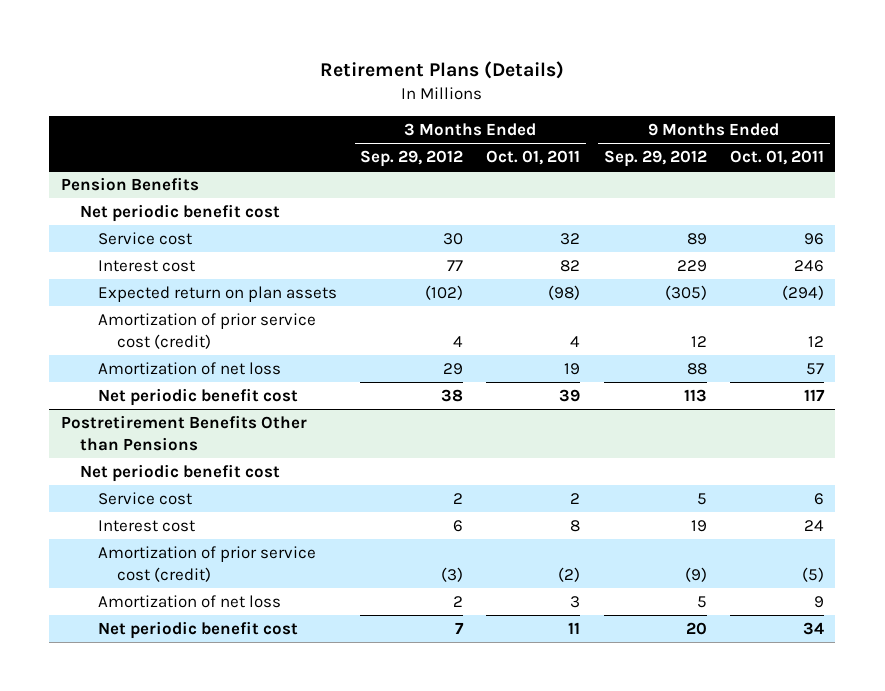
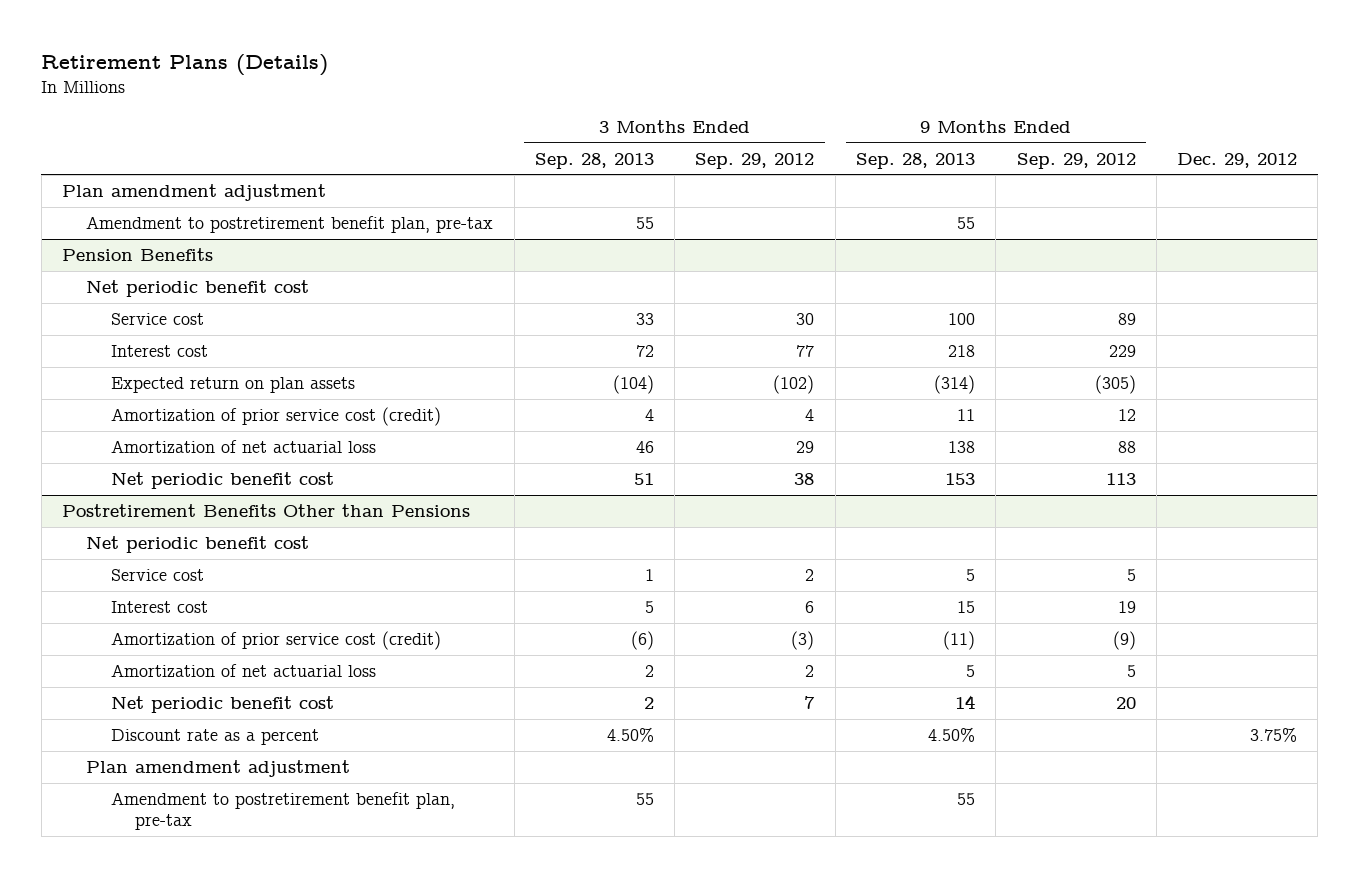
[486,150,581,166] Oct. 01, 2011 -> none
[729,150,824,166] Oct. 01, 2011 -> none
none -> [534,152,654,169] Sep. 28, 2013
none -> [855,152,975,169] Sep. 28, 2013
none -> [1177,152,1298,168] Dec. 29, 2012
none -> [61,184,326,202] Plan amendment adjustment
none -> [86,216,494,234] Amendment to postretirement benefit plan, pre-tax
[98,361,282,375] Amortization of net loss -> [110,440,376,454] Amortization of net actuarial loss
[98,594,282,608] Amortization of net loss -> [110,664,376,678] Amortization of net actuarial loss
none -> [110,729,319,746] Discount rate as a percent
none -> [86,760,351,778] Plan amendment adjustment
none -> [110,792,455,830] Amendment to postretirement benefit plan, pre-tax

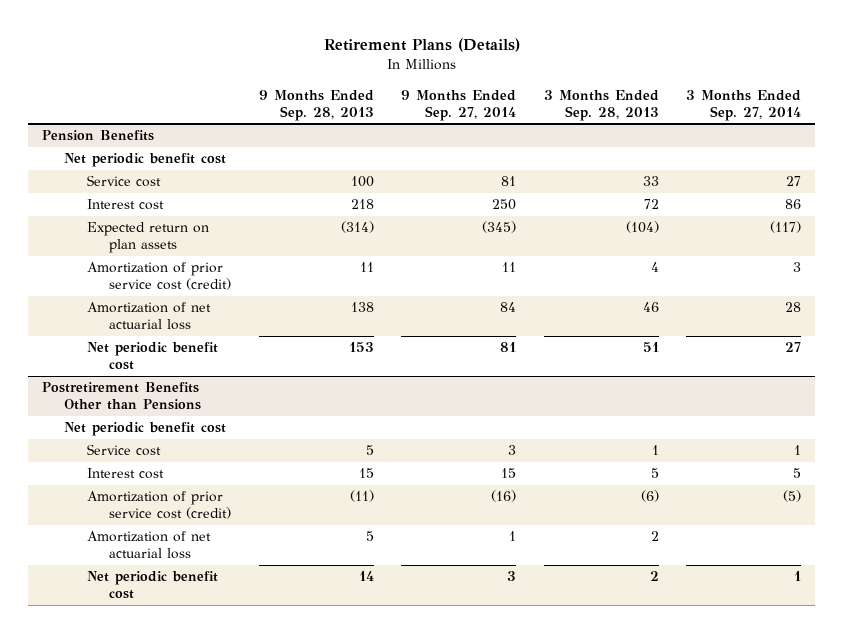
[695,152,815,169] Sep. 29, 2012 -> none
[1016,152,1136,169] Sep. 29, 2012 -> none
[1177,152,1298,168] Dec. 29, 2012 -> none
none -> [401,89,517,121] 9 Months Ended Sep. 27, 2014
none -> [686,89,802,121] 3 Months Ended Sep. 27, 2014
[61,184,326,202] Plan amendment adjustment -> none
[86,216,494,234] Amendment to postretirement benefit plan, pre-tax -> none
[110,729,319,746] Discount rate as a percent -> none
[86,760,351,778] Plan amendment adjustment -> none
[110,792,455,830] Amendment to postretirement benefit plan, pre-tax -> none

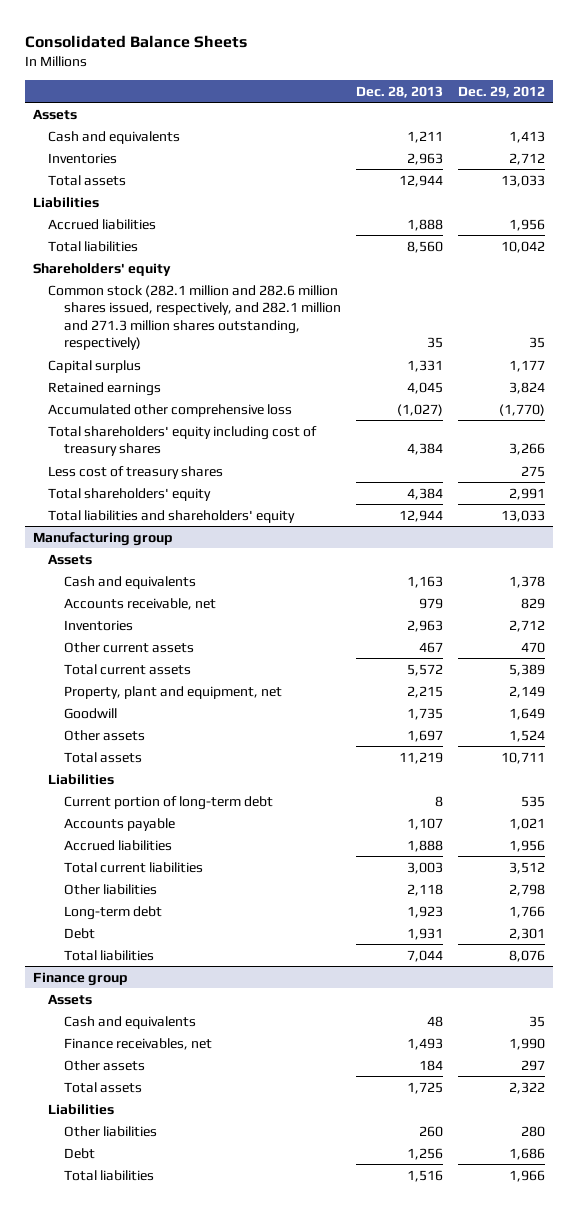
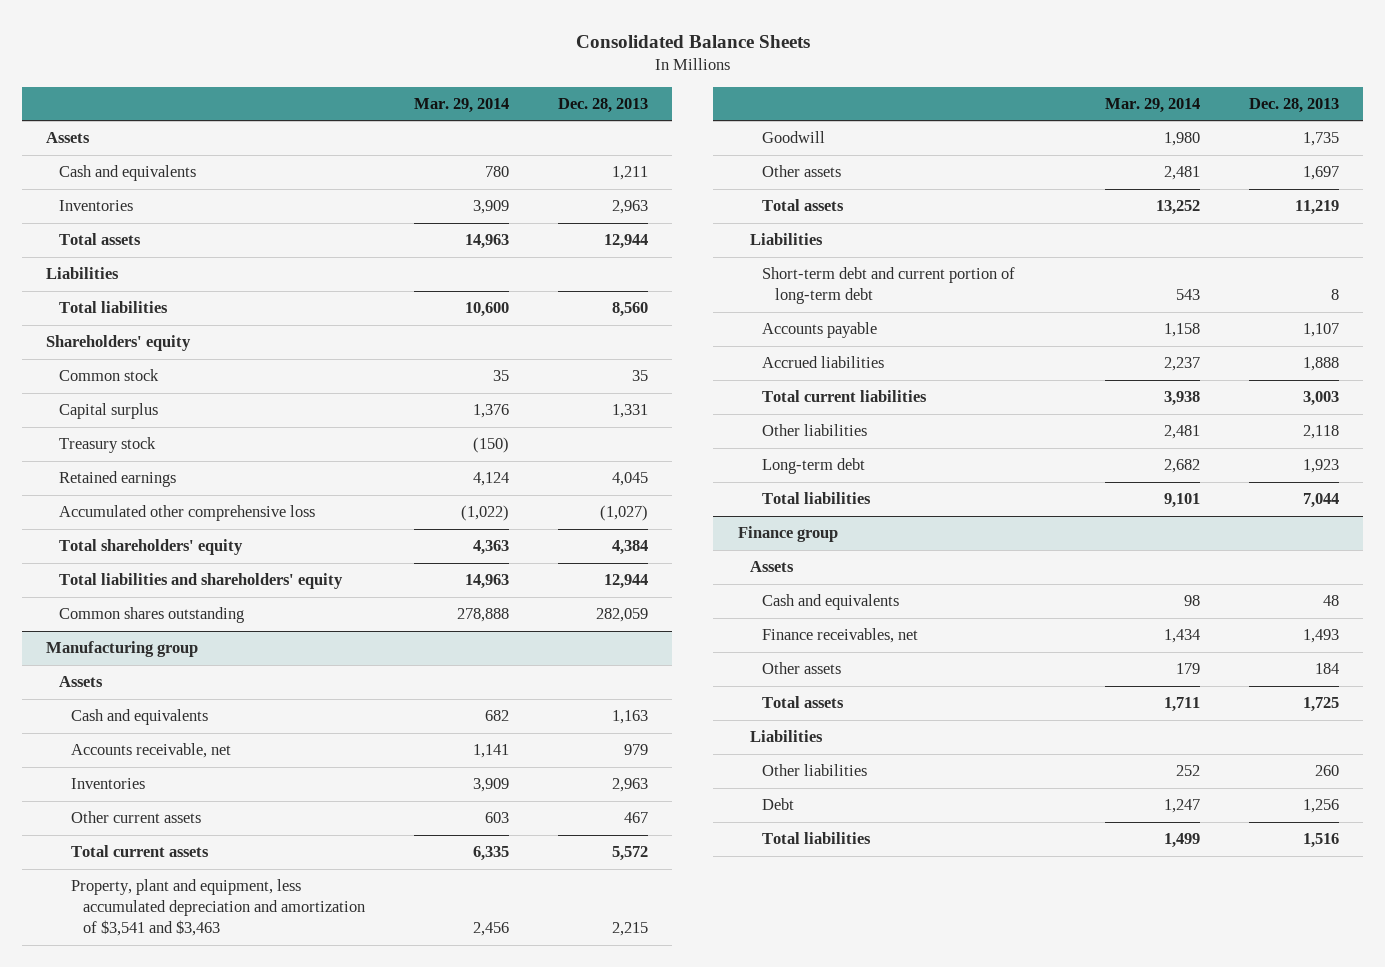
[458,85,546,98] Dec. 29, 2012 -> none
none -> [413,97,509,113] Mar. 29, 2014
[48,218,157,230] Accrued liabilities -> none
[48,284,341,351] Common stock (282.1 million and 282.6 million shares issued, respectively, and 282.1 million and 271.3 million shares outstanding, respectively) -> [58,369,159,382] Common stock
none -> [58,437,156,454] Treasury stock
[48,425,318,457] Total shareholders' equity including cost of treasury shares -> none
[48,465,224,479] Less cost of treasury shares -> none
none -> [58,607,244,624] Common shares outstanding
[63,685,282,699] Property, plant and equipment, net -> [70,879,366,937] Property, plant and equipment, less accumulated depreciation and amortization of $3,541 and $3,463
[63,795,273,810] Current portion of long-term debt -> [762,267,1016,305] Short-term debt and current portion of long-term debt
[63,927,95,939] Debt -> none

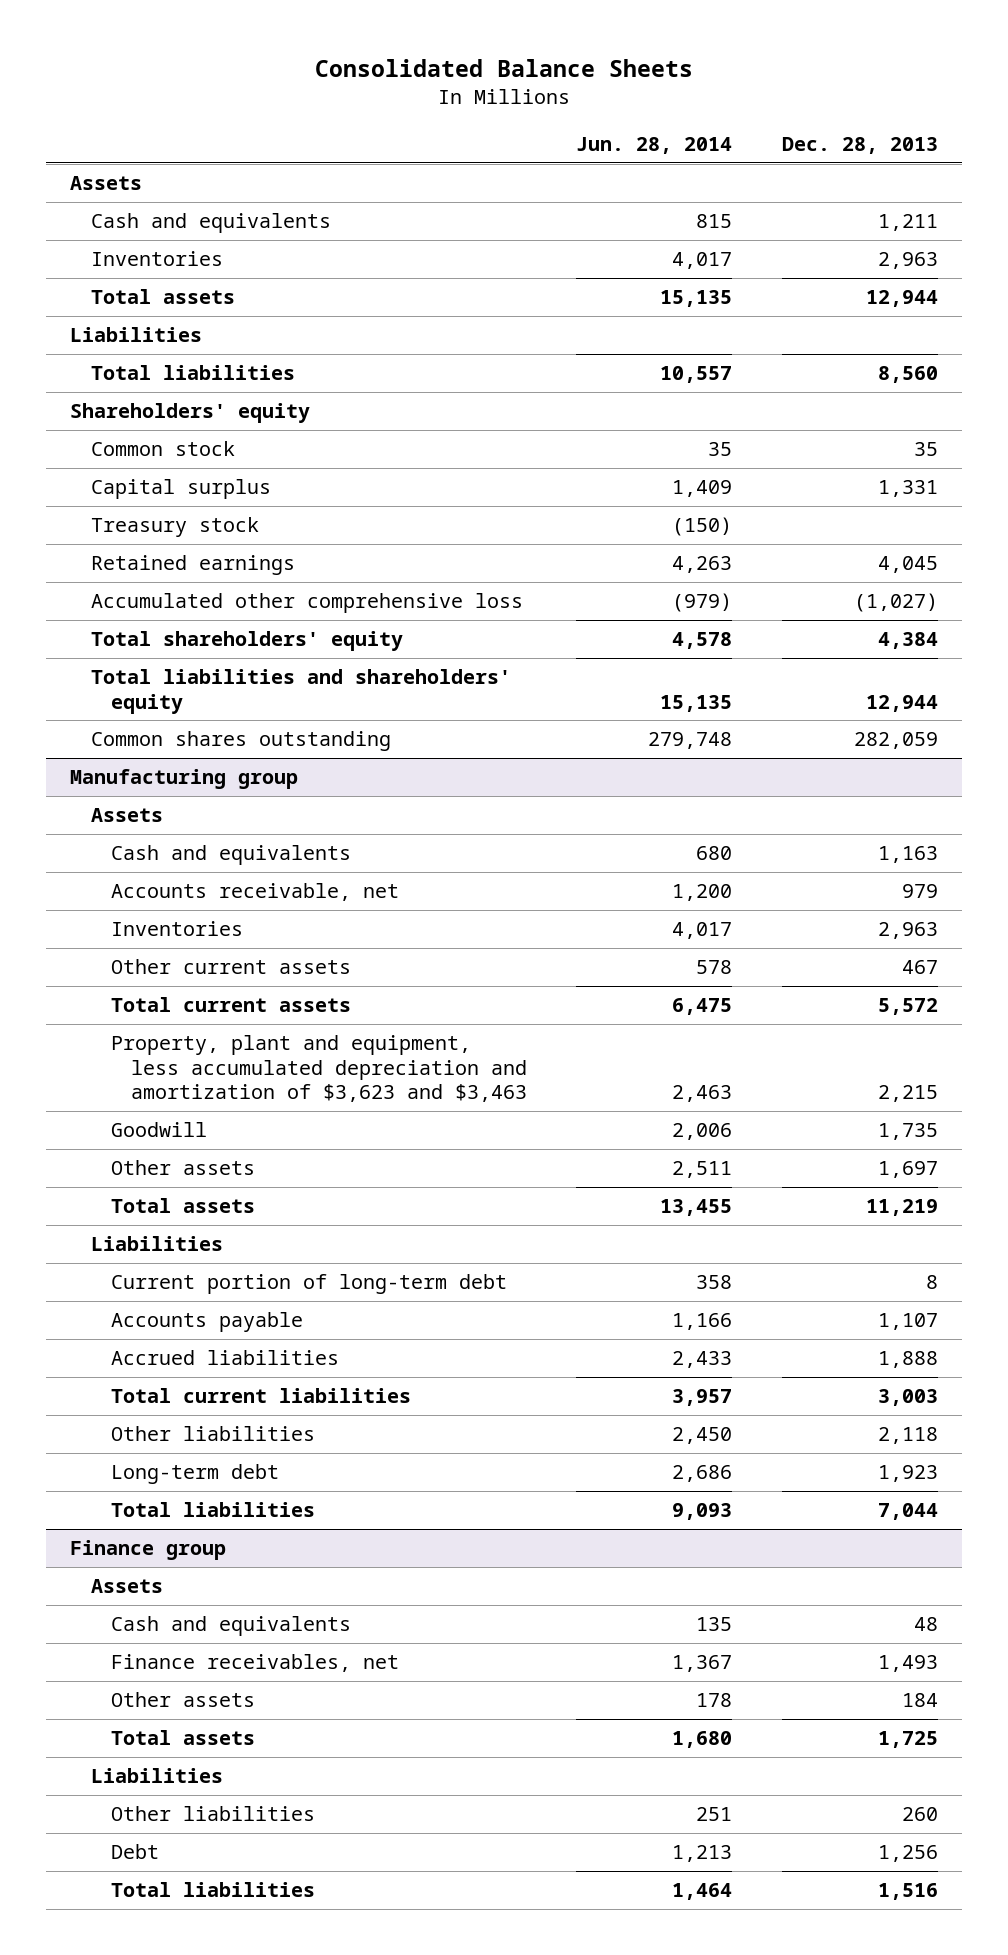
[413,97,509,113] Mar. 29, 2014 -> none
none -> [576,136,733,154] Jun. 28, 2014
[70,879,366,937] Property, plant and equipment, less accumulated depreciation and amortization of $3,541 and $3,463 -> [111,1035,528,1103] Property, plant and equipment, less accumulated depreciation and amortization of $3,623 and $3,463
[762,267,1016,305] Short-term debt and current portion of long-term debt -> [111,1274,508,1295] Current portion of long-term debt

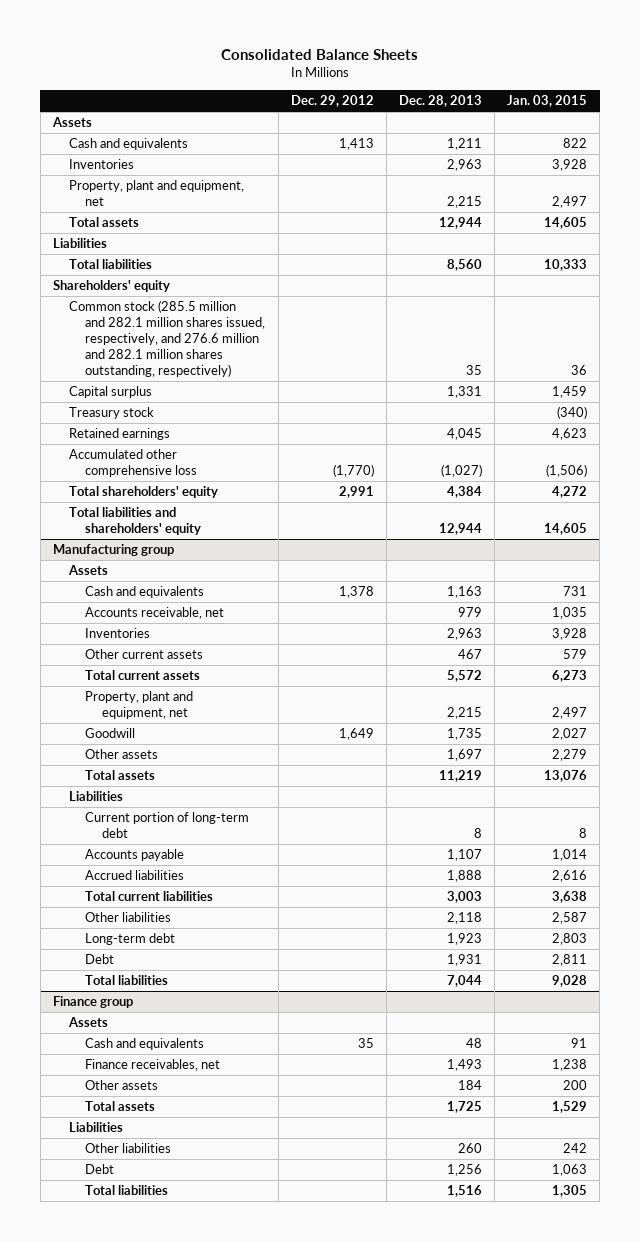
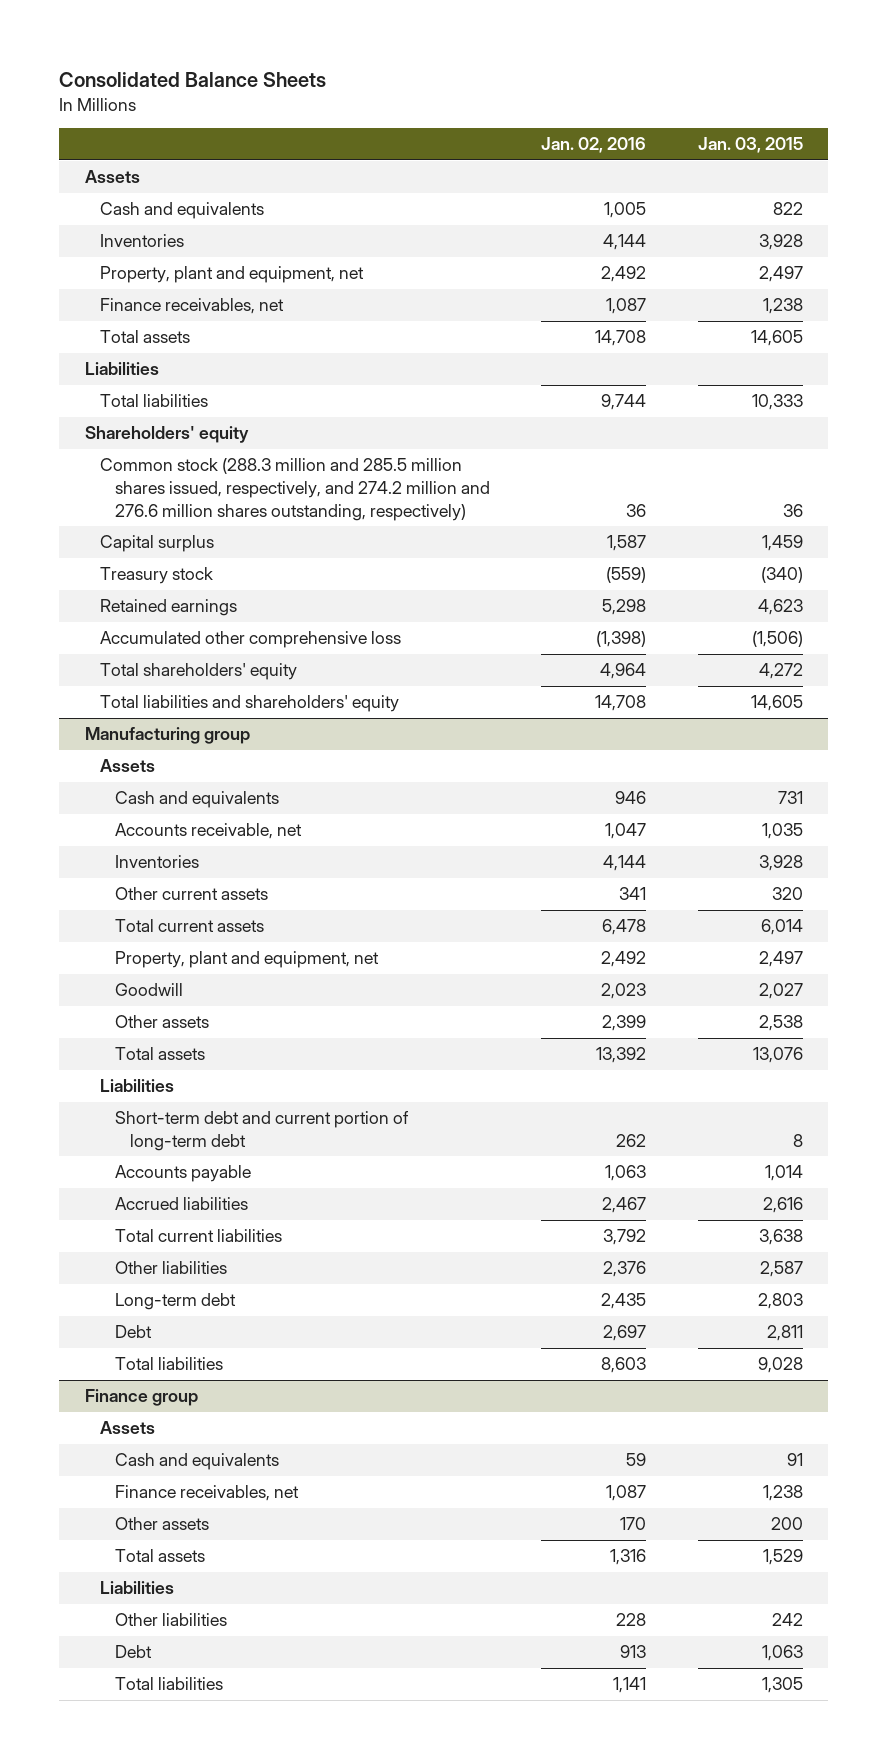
[290,95,374,108] Dec. 29, 2012 -> none
[398,95,482,108] Dec. 28, 2013 -> none
none -> [541,137,647,154] Jan. 02, 2016
none -> [100,298,285,315] Finance receivables, net
[69,300,266,378] Common stock (285.5 million and 282.1 million shares issued, respectively, and 276.6 million and 282.1 million shares outstanding, respectively) -> [100,458,490,521] Common stock (288.3 million and 285.5 million shares issued, respectively, and 274.2 million and 276.6 million shares outstanding, respectively)
[563,649,588,660] 579 -> [771,887,803,901] 320
[552,670,588,683] 6,273 -> [760,919,803,936] 6,014
[552,749,588,762] 2,279 -> [758,1015,803,1032] 2,538
[85,812,250,839] Current portion of long-term debt -> [114,1111,409,1152] Short-term debt and current portion of long-term debt

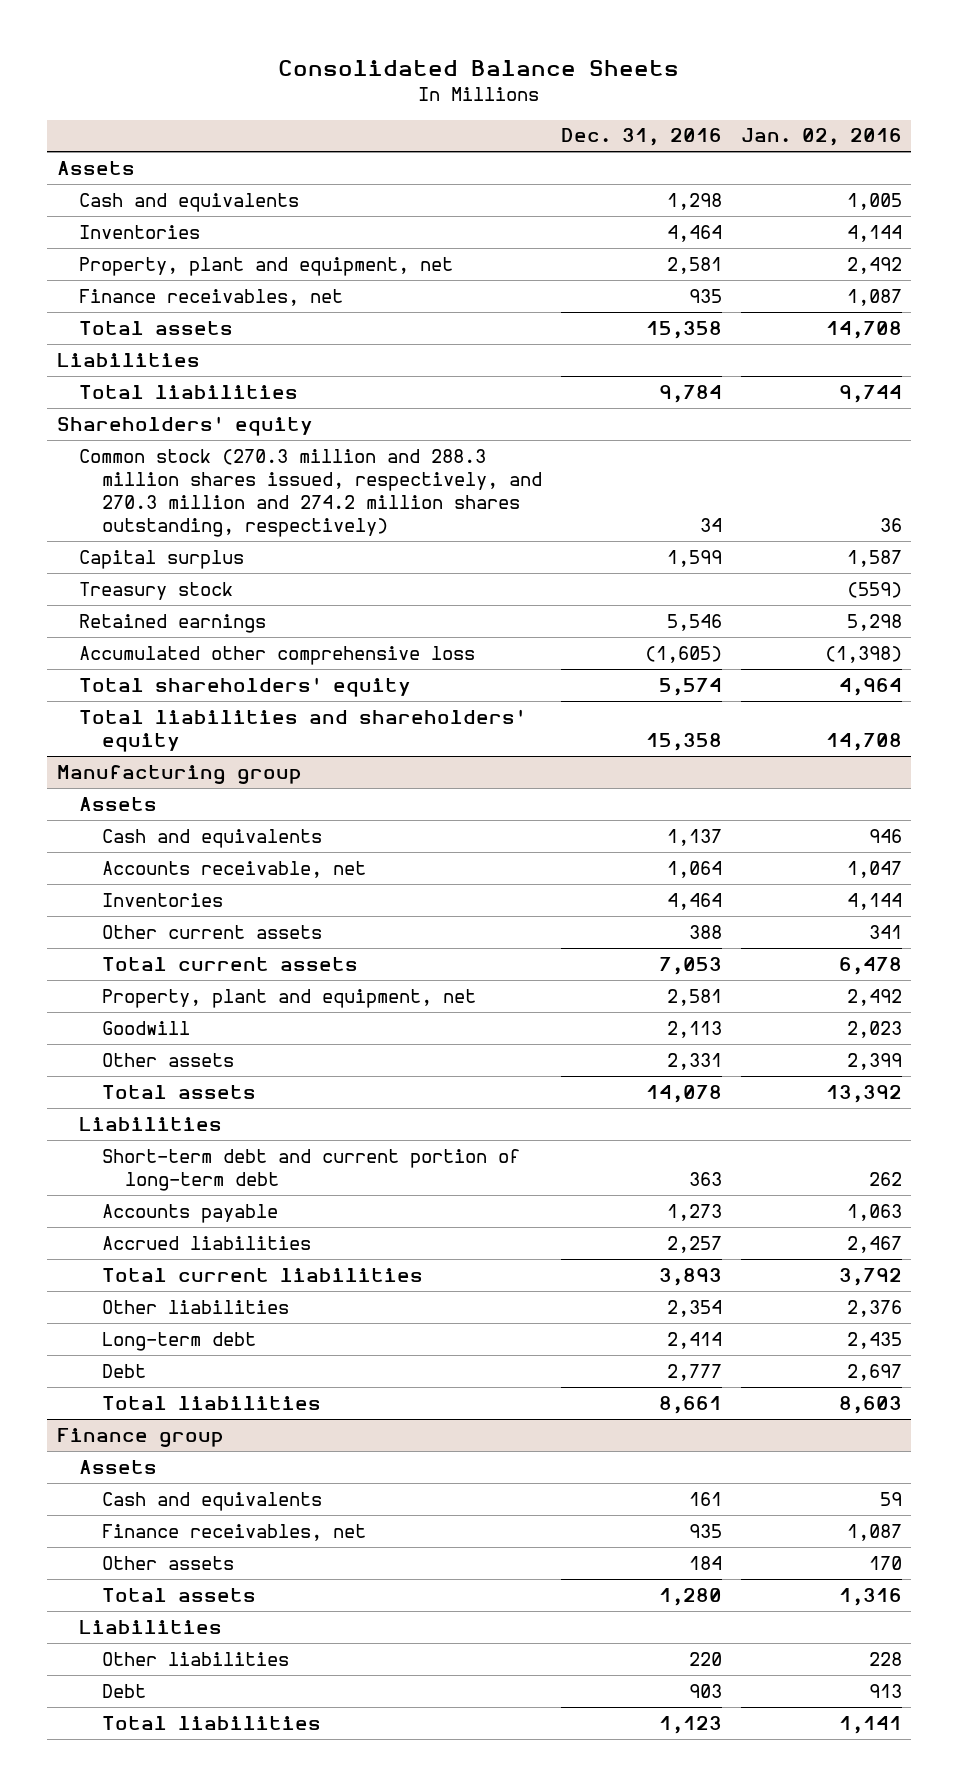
[697,137,803,154] Jan. 03, 2015 -> none
none -> [560,128,722,147] Dec. 31, 2016
[100,458,490,521] Common stock (288.3 million and 285.5 million shares issued, respectively, and 274.2 million and 276.6 million shares outstanding, respectively) -> [79,448,543,537] Common stock (270.3 million and 288.3 million shares issued, respectively, and 270.3 million and 274.2 million shares outstanding, respectively)

